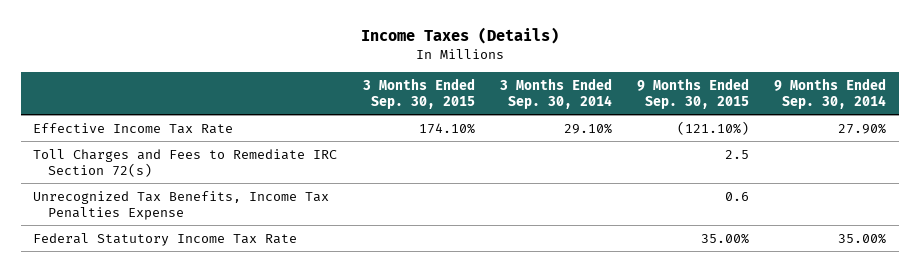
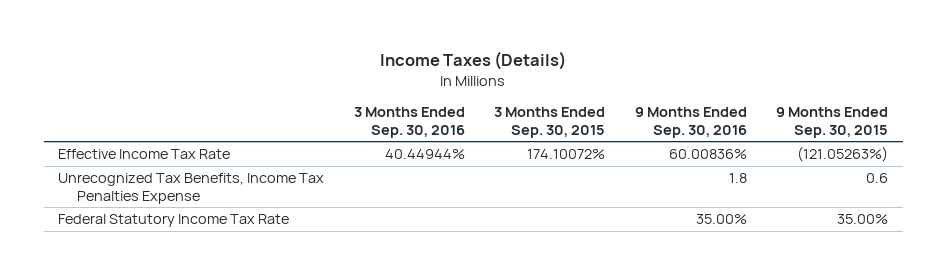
[499,77,612,109] 3 Months Ended Sep. 30, 2014 -> none
[774,77,887,109] 9 Months Ended Sep. 30, 2014 -> none
none -> [353,107,465,138] 3 Months Ended Sep. 30, 2016
none -> [634,107,747,138] 9 Months Ended Sep. 30, 2016
[33,148,338,177] Toll Charges and Fees to Remediate IRC Section 72(s) -> none
[418,122,475,134] 174.10% -> [527,149,606,160] 174.10072%
[677,120,750,135] (121.10%) -> [797,146,889,163] (121.05263%)

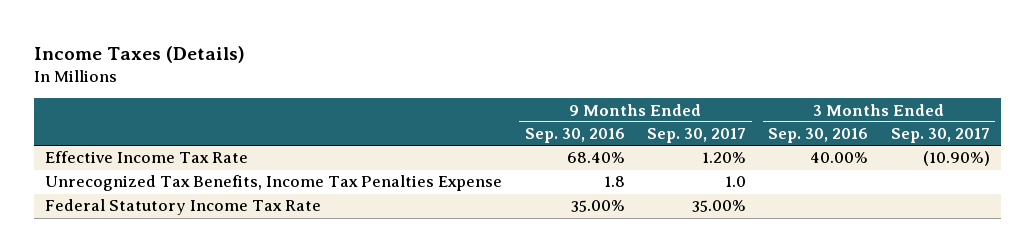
[494,107,606,138] 3 Months Ended Sep. 30, 2015 -> none
[776,107,889,138] 9 Months Ended Sep. 30, 2015 -> none
none -> [647,128,747,144] Sep. 30, 2017
none -> [890,128,990,144] Sep. 30, 2017
[384,149,465,160] 40.44944% -> [810,152,869,164] 40.00%
[668,149,747,160] 60.00836% -> [566,152,625,164] 68.40%

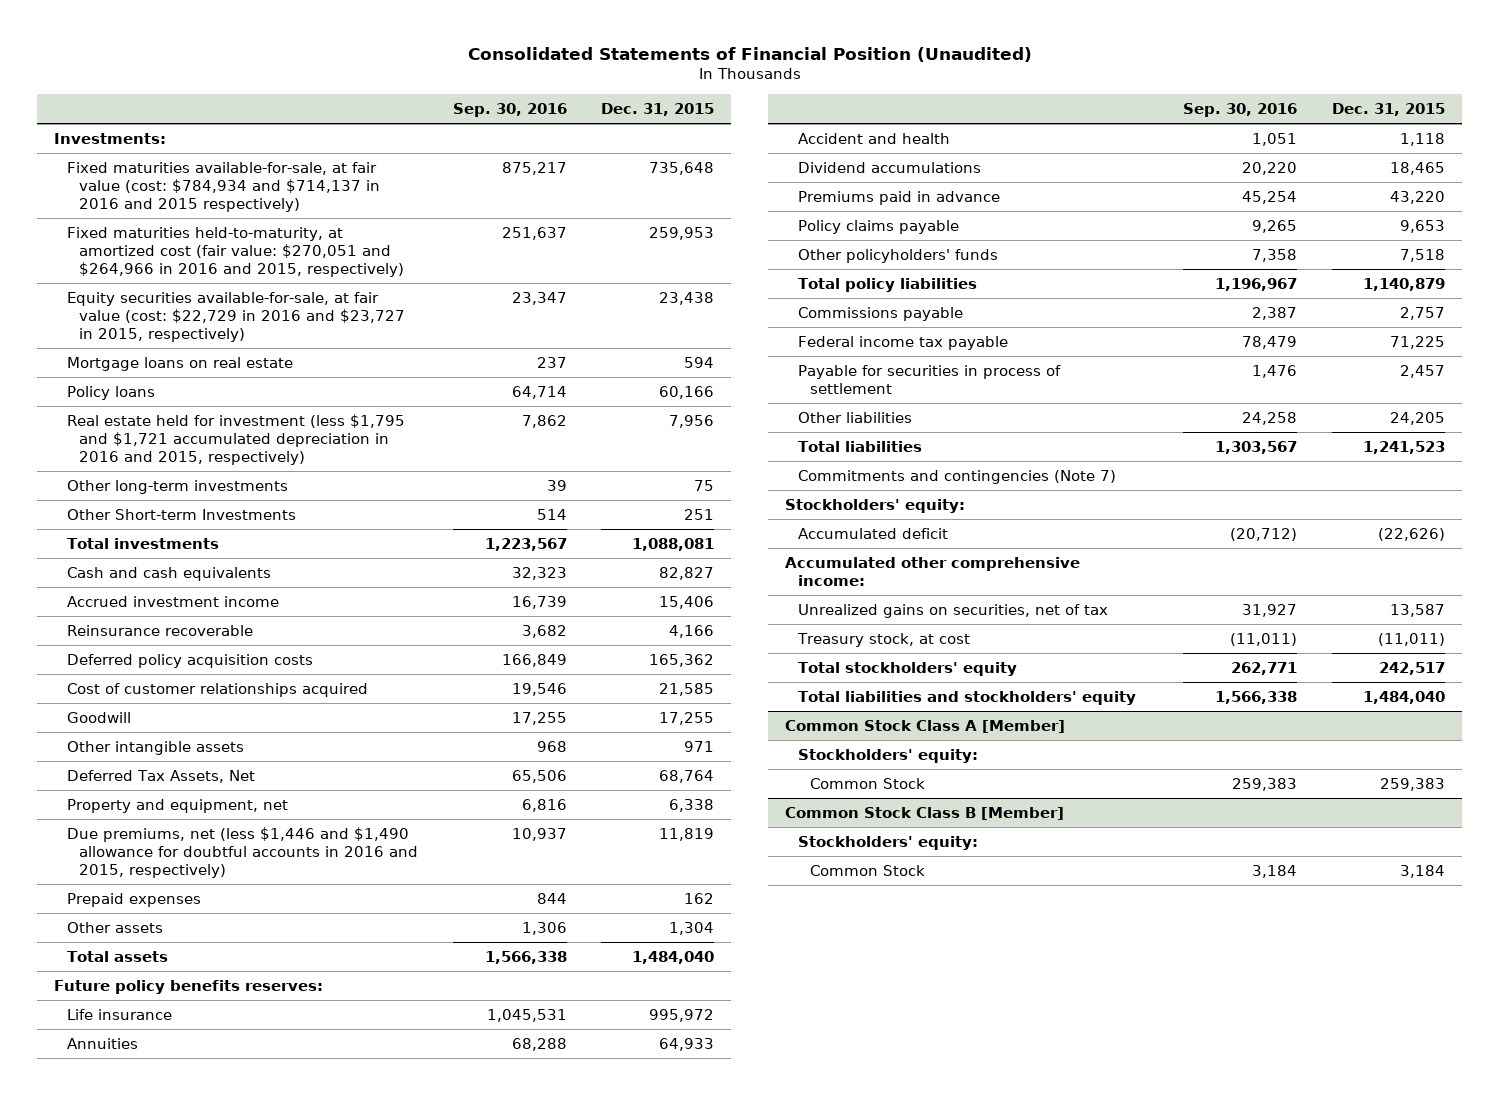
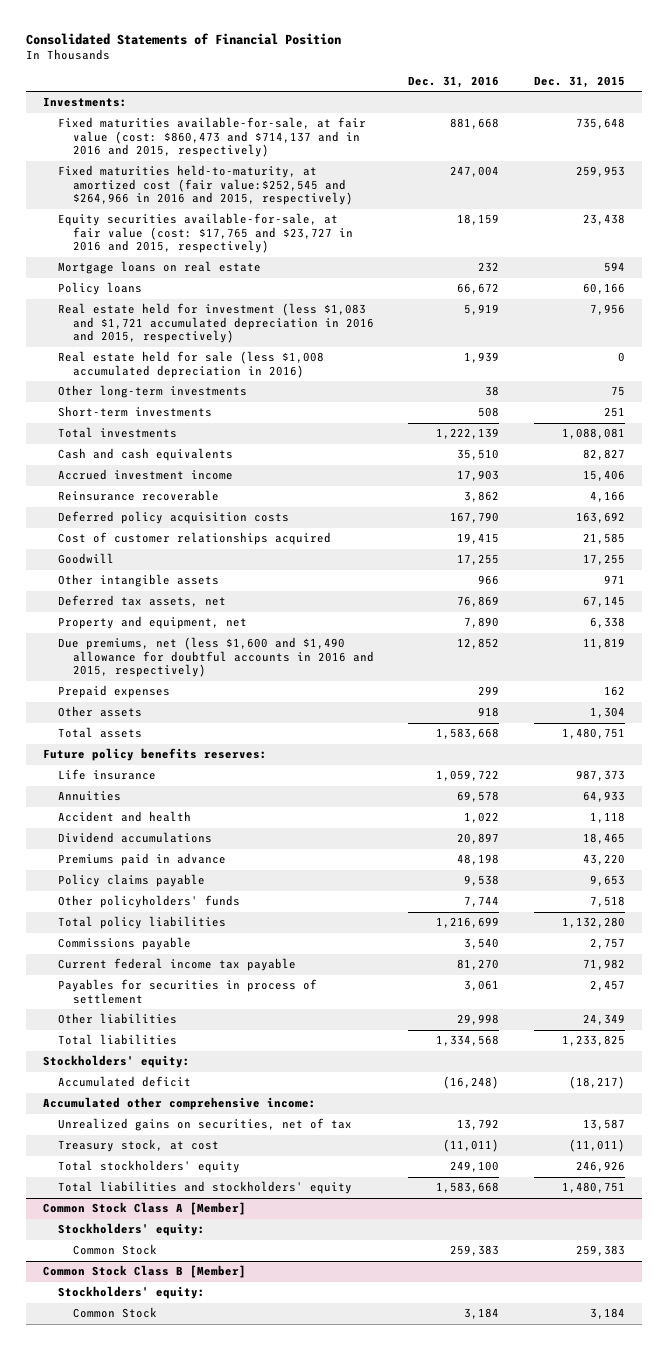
[467,46,1032,62] Consolidated Statements of Financial Position (Unaudited) -> [25,32,341,45] Consolidated Statements of Financial Position
[452,102,567,117] Sep. 30, 2016 -> none
none -> [408,76,500,89] Dec. 31, 2016
[66,161,381,212] Fixed maturities available-for-sale, at fair value (cost: $784,934 and $714,137 in 2016 and 2015 respectively) -> [57,117,366,158] Fixed maturities available-for-sale, at fair value (cost: $860,473 and $714,137 and in 2016 and 2015, respectively)
[66,226,405,277] Fixed maturities held-to-maturity, at amortized cost (fair value: $270,051 and $264,966 in 2016 and 2015, respectively) -> [57,165,354,206] Fixed maturities held-to-maturity, at amortized cost (fair value:$252,545 and $264,966 in 2016 and 2015, respectively)
[66,291,406,342] Equity securities available-for-sale, at fair value (cost: $22,729 in 2016 and $23,727 in 2015, respectively) -> [57,213,354,254] Equity securities available-for-sale, at fair value (cost: $17,765 and $23,727 in 2016 and 2015, respectively)
[66,413,405,465] Real estate held for investment (less $1,795 and $1,721 accumulated depreciation in 2016 and 2015, respectively) -> [57,303,375,344] Real estate held for investment (less $1,083 and $1,721 accumulated depreciation in 2016 and 2015, respectively)
none -> [57,351,324,378] Real estate held for sale (less $1,008 accumulated depreciation in 2016)
[66,508,296,520] Other Short-term Investments -> [57,406,212,418] Short-term investments
[649,653,715,667] 165,362 -> [575,512,625,524] 163,692
[66,769,255,783] Deferred Tax Assets, Net -> [57,595,226,608] Deferred tax assets, net
[659,769,715,783] 68,764 -> [582,596,625,608] 67,145
[66,826,419,878] Due premiums, net (less $1,446 and $1,490 allowance for doubtful accounts in 2016 and 2015, respectively) -> [57,637,375,678] Due premiums, net (less $1,600 and $1,490 allowance for doubtful accounts in 2016 and 2015, respectively)
[632,950,715,964] 1,484,040 -> [561,728,625,740] 1,480,751
[649,1008,715,1022] 995,972 -> [575,770,625,782] 987,373
[1362,277,1445,291] 1,140,879 -> [561,917,625,929] 1,132,280
[797,469,1116,484] Commitments and contingencies (Note 7) -> none
[797,335,1008,350] Federal income tax payable -> [57,958,296,972] Current federal income tax payable
[1389,335,1445,349] 71,225 -> [582,959,625,971] 71,982
[797,364,1061,394] Payable for securities in process of settlement -> [57,979,317,1004] Payables for securities in process of settlement
[1389,411,1445,425] 24,205 -> [582,1014,625,1026] 24,349
[1362,440,1445,454] 1,241,523 -> [561,1035,625,1047] 1,233,825
[1377,527,1445,541] (22,626) -> [568,1076,625,1090] (18,217)
[1378,661,1445,675] 242,517 -> [575,1161,625,1173] 246,926
[1362,690,1445,704] 1,484,040 -> [561,1182,625,1194] 1,480,751

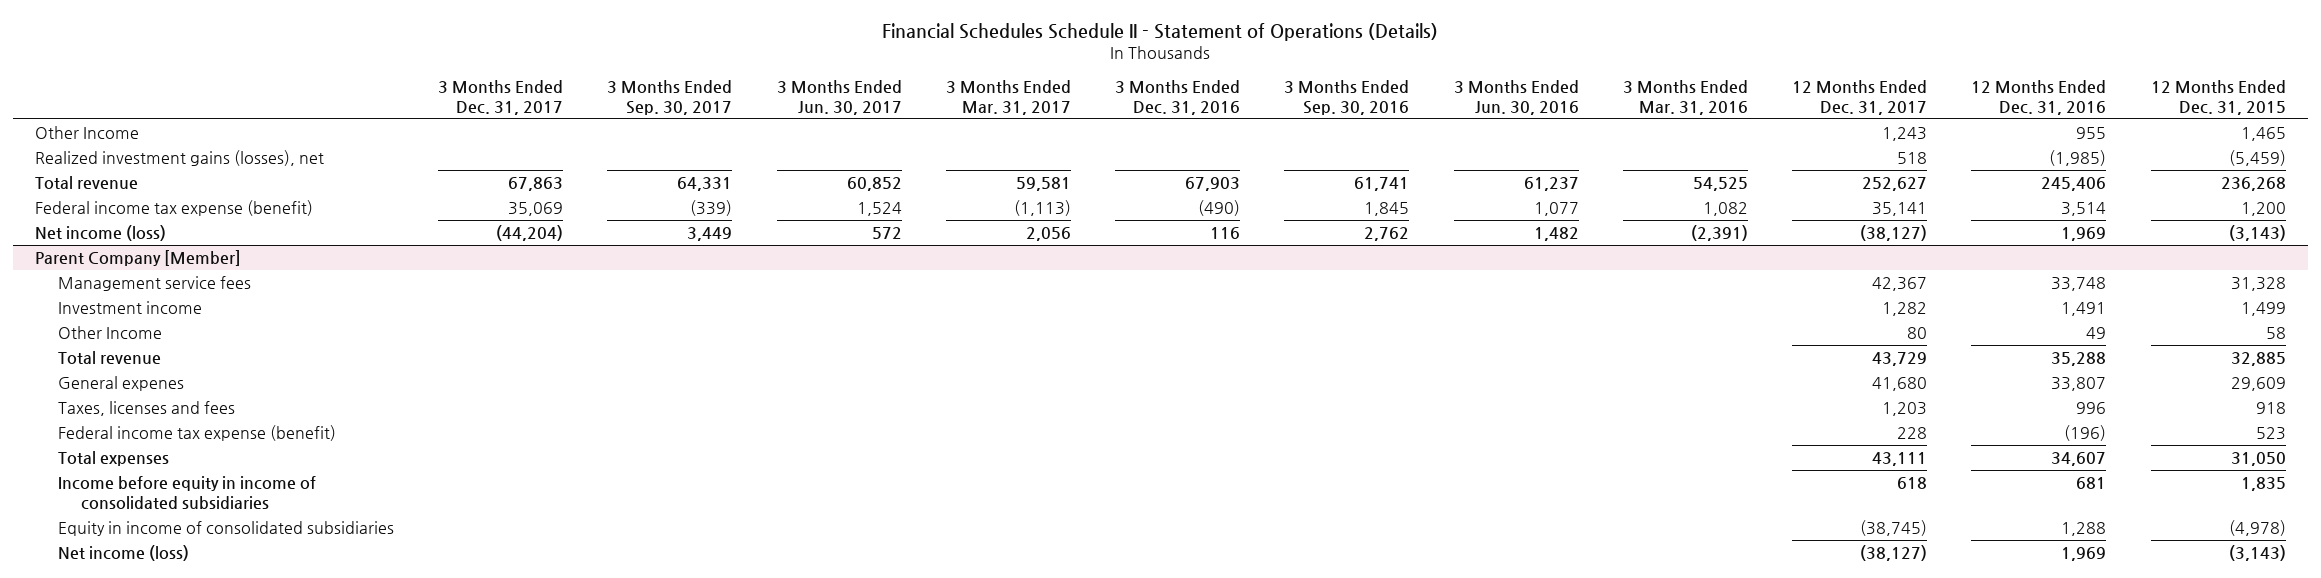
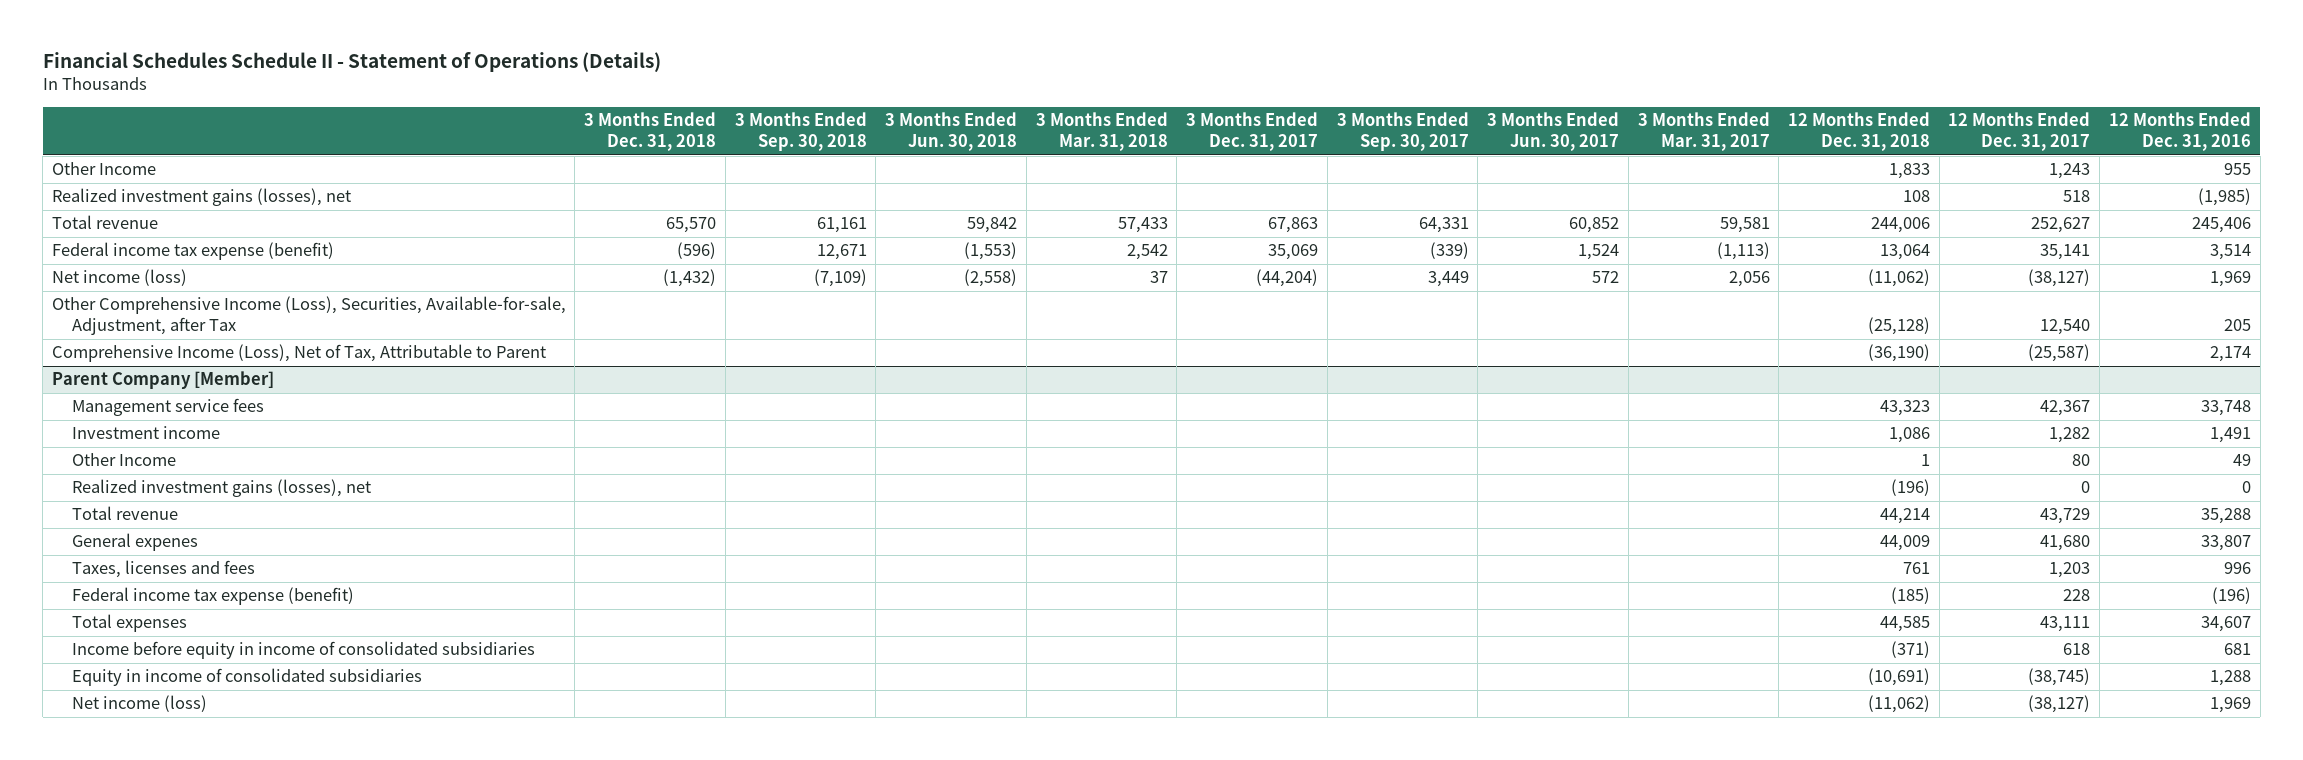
[1115,79,1241,115] 3 Months Ended Dec. 31, 2016 -> none
[1284,79,1410,115] 3 Months Ended Sep. 30, 2016 -> none
[1453,79,1579,115] 3 Months Ended Jun. 30, 2016 -> none
[1622,79,1748,115] 3 Months Ended Mar. 31, 2016 -> none
[2150,79,2286,115] 12 Months Ended Dec. 31, 2015 -> none
none -> [584,112,717,152] 3 Months Ended Dec. 31, 2018
none -> [734,112,867,152] 3 Months Ended Sep. 30, 2018
none -> [885,112,1018,152] 3 Months Ended Jun. 30, 2018
none -> [1035,112,1168,152] 3 Months Ended Mar. 31, 2018
none -> [1787,112,1930,152] 12 Months Ended Dec. 31, 2018
none -> [51,296,566,336] Other Comprehensive Income (Loss), Securities, Available-for-sale, Adjustment, after Tax
none -> [51,344,546,363] Comprehensive Income (Loss), Net of Tax, Attributable to Parent
none -> [71,479,371,498] Realized investment gains (losses), net

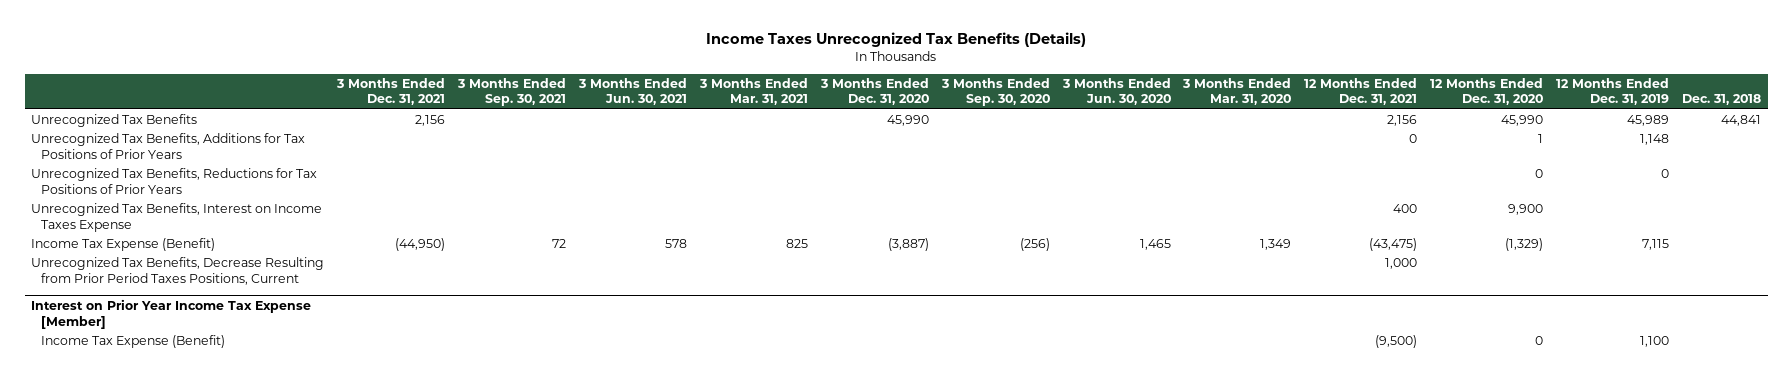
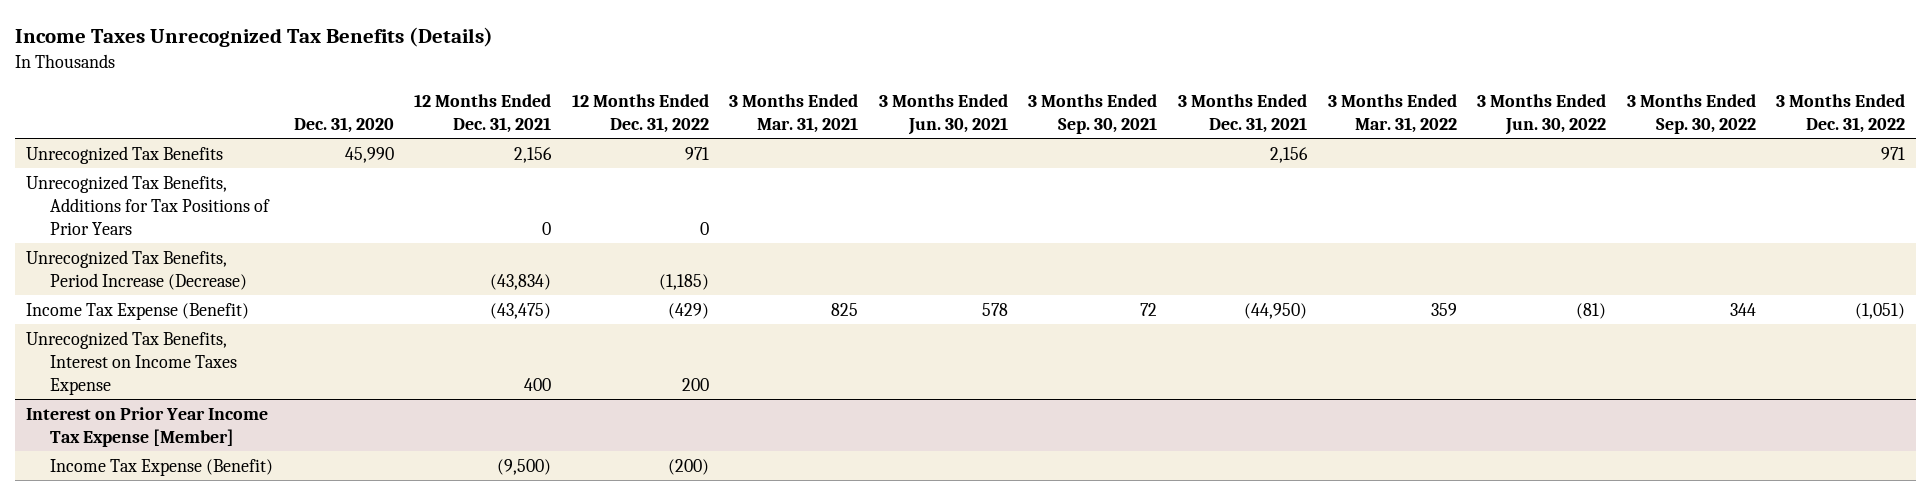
[819,77,929,106] 3 Months Ended Dec. 31, 2020 -> none
[940,77,1050,107] 3 Months Ended Sep. 30, 2020 -> none
[1061,77,1171,106] 3 Months Ended Jun. 30, 2020 -> none
[1182,77,1292,106] 3 Months Ended Mar. 31, 2020 -> none
[1430,77,1544,106] 12 Months Ended Dec. 31, 2020 -> none
[1556,77,1670,106] 12 Months Ended Dec. 31, 2019 -> none
[1682,94,1762,106] Dec. 31, 2018 -> none
none -> [293,117,394,134] Dec. 31, 2020
none -> [571,93,709,134] 12 Months Ended Dec. 31, 2022
none -> [1327,93,1457,134] 3 Months Ended Mar. 31, 2022
none -> [1477,93,1607,136] 3 Months Ended Jun. 30, 2022
none -> [1626,93,1756,135] 3 Months Ended Sep. 30, 2022
none -> [1776,93,1906,134] 3 Months Ended Dec. 31, 2022
[31,168,318,194] Unrecognized Tax Benefits, Reductions for Tax Positions of Prior Years -> none
none -> [25,249,248,290] Unrecognized Tax Benefits, Period Increase (Decrease)
[31,257,325,285] Unrecognized Tax Benefits, Decrease Resulting from Prior Period Taxes Positions, Current -> none
[31,203,323,232] Unrecognized Tax Benefits, Interest on Income Taxes Expense -> [25,330,238,396] Unrecognized Tax Benefits, Interest on Income Taxes Expense

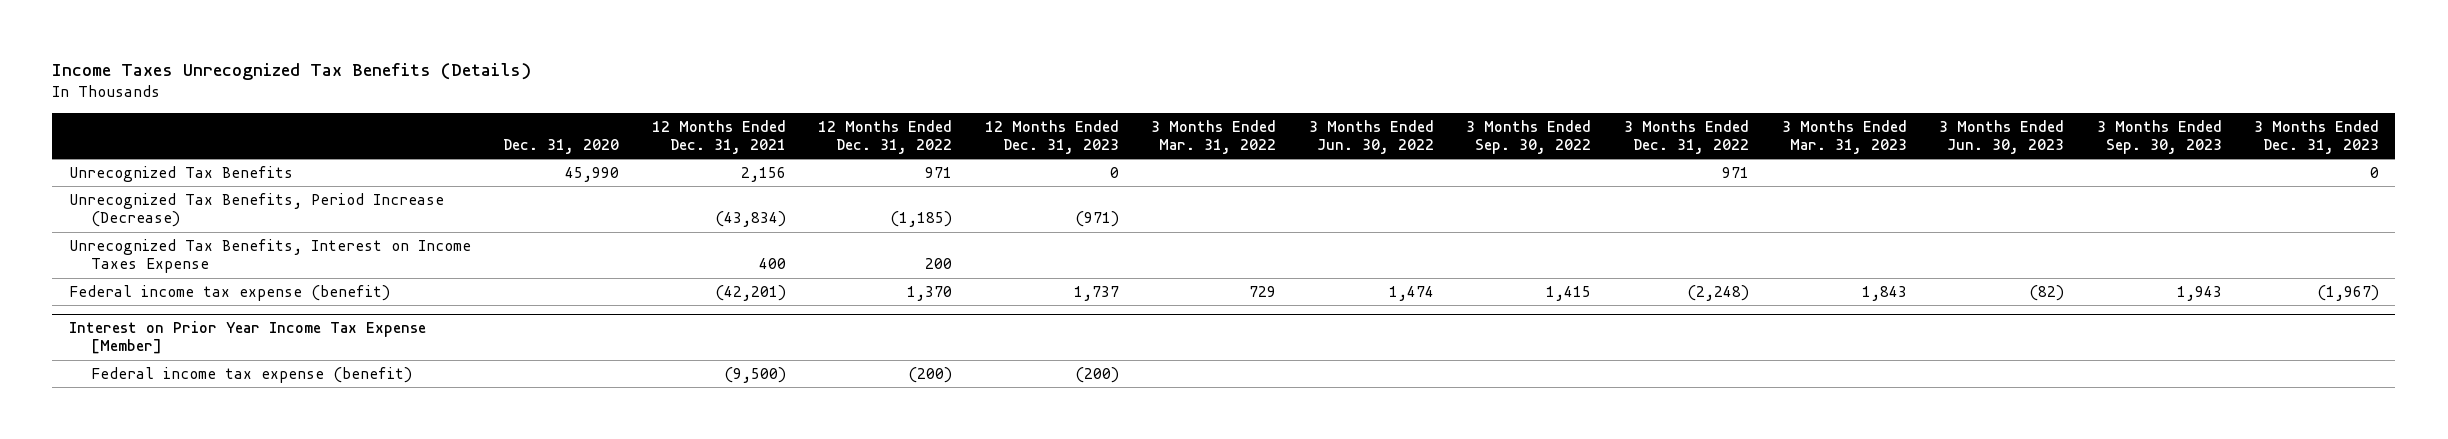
[729,93,859,134] 3 Months Ended Mar. 31, 2021 -> none
[878,93,1008,136] 3 Months Ended Jun. 30, 2021 -> none
[1028,93,1158,135] 3 Months Ended Sep. 30, 2021 -> none
[1178,93,1308,134] 3 Months Ended Dec. 31, 2021 -> none
none -> [984,119,1119,155] 12 Months Ended Dec. 31, 2023
none -> [1781,119,1907,155] 3 Months Ended Mar. 31, 2023
none -> [1939,119,2065,155] 3 Months Ended Jun. 30, 2023
none -> [2096,119,2222,155] 3 Months Ended Sep. 30, 2023
none -> [2254,119,2380,155] 3 Months Ended Dec. 31, 2023
[25,174,271,236] Unrecognized Tax Benefits, Additions for Tax Positions of Prior Years -> none
[25,302,249,320] Income Tax Expense (Benefit) -> none
none -> [68,284,390,301] Federal income tax expense (benefit)
[50,458,274,476] Income Tax Expense (Benefit) -> [90,366,412,383] Federal income tax expense (benefit)

